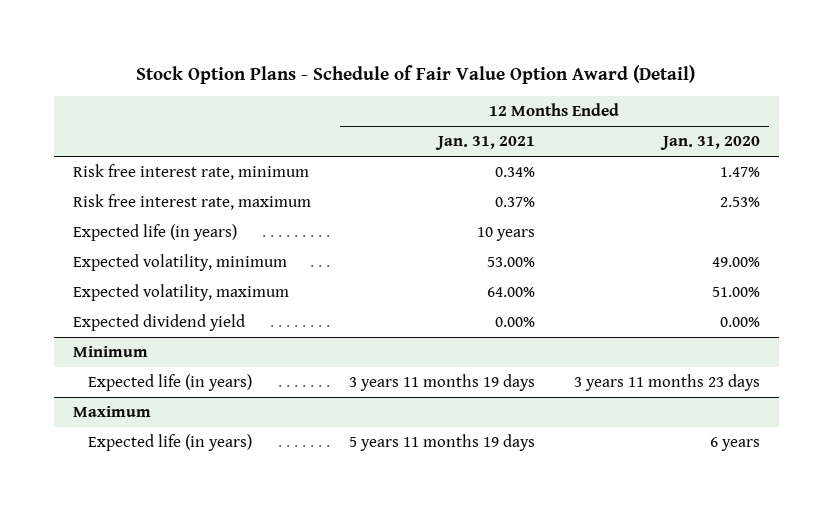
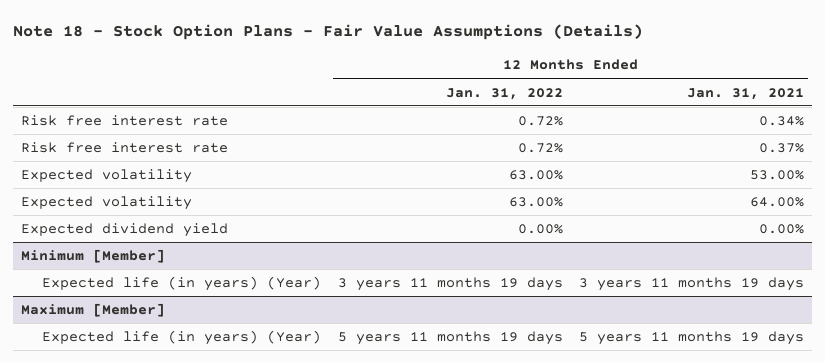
[136,64,696,84] Stock Option Plans - Schedule of Fair Value Option Award (Detail) -> [12,24,643,41] Note 18 - Stock Option Plans - Fair Value Assumptions (Details)
[659,136,760,151] Jan. 31, 2020 -> none
none -> [445,87,563,100] Jan. 31, 2022
[73,224,238,242] Expected life (in years) -> none
[73,164,310,181] Risk free interest rate, minimum -> [21,115,229,127] Risk free interest rate
[73,194,312,211] Risk free interest rate, maximum -> [21,142,229,154] Risk free interest rate
[73,254,288,272] Expected volatility, minimum -> [21,169,193,184] Expected volatility
[73,284,290,302] Expected volatility, maximum -> [21,196,193,211] Expected volatility
[73,346,149,358] Minimum -> [21,249,166,264] Minimum [Member]
[87,374,252,392] Expected life (in years) -> [42,276,322,292] Expected life (in years) (Year)
[73,406,152,418] Maximum -> [21,303,166,318] Maximum [Member]
[87,434,252,452] Expected life (in years) -> [42,330,322,346] Expected life (in years) (Year)

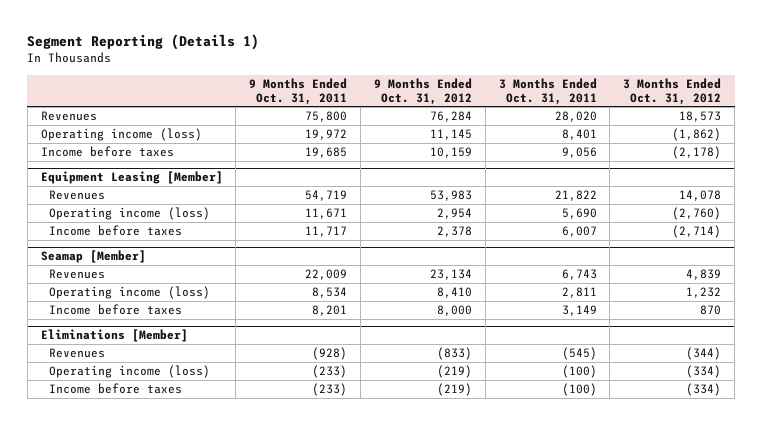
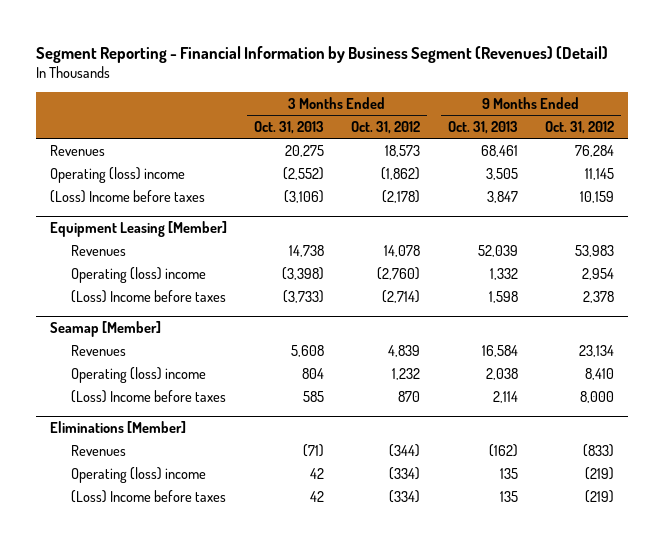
[27,34,260,51] Segment Reporting (Details 1) -> [36,45,609,63] Segment Reporting - Financial Information by Business Segment (Revenues) (Detail)
[249,77,348,105] 9 Months Ended Oct. 31, 2011 -> none
[498,77,597,105] 3 Months Ended Oct. 31, 2011 -> none
none -> [254,120,325,134] Oct. 31, 2013
none -> [447,120,518,134] Oct. 31, 2013
[40,128,202,142] Operating income (loss) -> [49,166,185,183] Operating (loss) income
[40,146,174,158] Income before taxes -> [49,189,205,203] (Loss) Income before taxes
[49,207,211,221] Operating income (loss) -> [70,266,206,283] Operating (loss) income
[49,225,183,237] Income before taxes -> [70,289,226,303] (Loss) Income before taxes
[49,286,211,300] Operating income (loss) -> [70,366,206,383] Operating (loss) income
[49,304,183,316] Income before taxes -> [70,389,226,403] (Loss) Income before taxes
[49,365,211,379] Operating income (loss) -> [70,466,206,483] Operating (loss) income
[49,383,183,395] Income before taxes -> [70,489,226,503] (Loss) Income before taxes

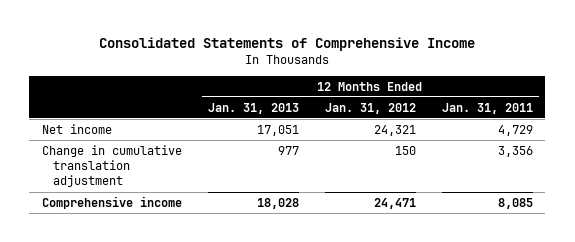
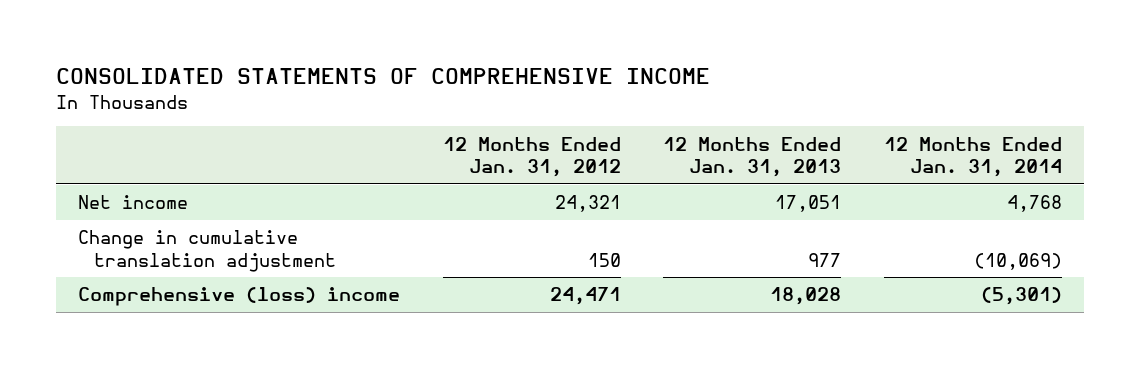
[99,36,476,51] Consolidated Statements of Comprehensive Income -> [56,68,711,85] CONSOLIDATED STATEMENTS OF COMPREHENSIVE INCOME
[441,102,533,114] Jan. 31, 2011 -> none
none -> [884,136,1063,178] 12 Months Ended Jan. 31, 2014
[42,195,183,209] Comprehensive income -> [77,287,400,307] Comprehensive (loss) income

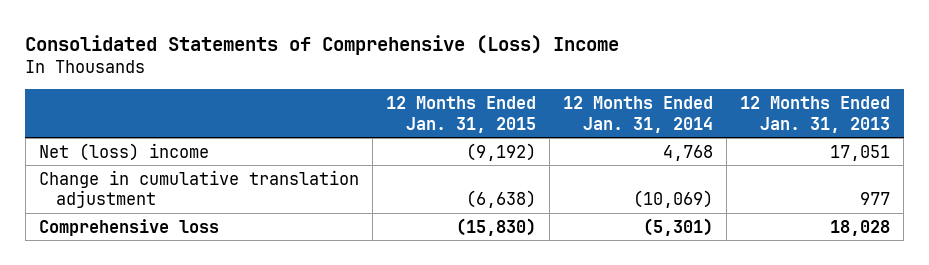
[56,68,711,85] CONSOLIDATED STATEMENTS OF COMPREHENSIVE INCOME -> [25,34,620,55] Consolidated Statements of Comprehensive (Loss) Income
[442,136,621,178] 12 Months Ended Jan. 31, 2012 -> none
none -> [385,96,536,133] 12 Months Ended Jan. 31, 2015
[77,195,188,210] Net income -> [38,142,209,161] Net (loss) income
[77,287,400,307] Comprehensive (loss) income -> [38,218,219,236] Comprehensive loss

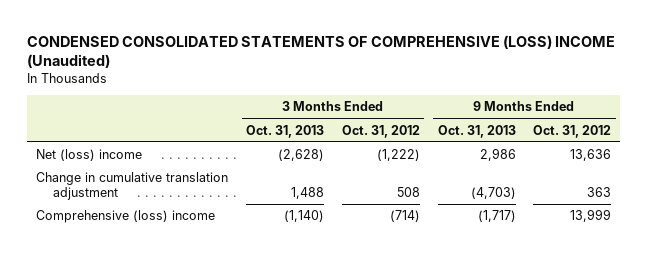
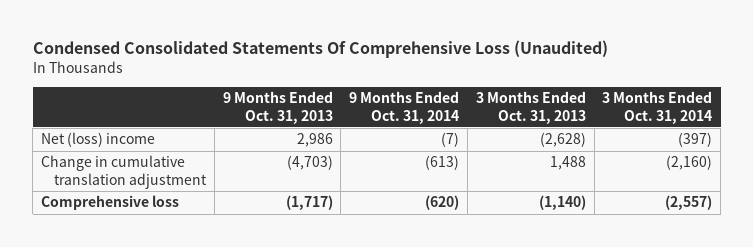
[27,34,616,69] CONDENSED CONSOLIDATED STATEMENTS OF COMPREHENSIVE (LOSS) INCOME (Unaudited) -> [32,40,608,59] Condensed Consolidated Statements Of Comprehensive Loss (Unaudited)
[341,124,420,138] Oct. 31, 2012 -> none
[533,124,612,138] Oct. 31, 2012 -> none
none -> [349,91,460,124] 9 Months Ended Oct. 31, 2014
none -> [602,91,713,124] 3 Months Ended Oct. 31, 2014
[36,210,216,224] Comprehensive (loss) income -> [40,195,179,211] Comprehensive loss

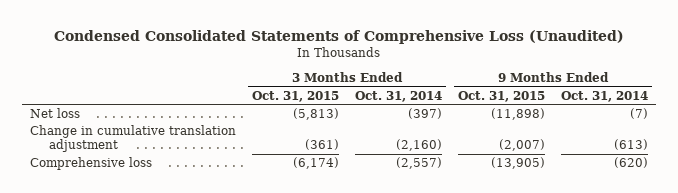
[32,40,608,59] Condensed Consolidated Statements Of Comprehensive Loss (Unaudited) -> [53,29,624,44] Condensed Consolidated Statements of Comprehensive Loss (Unaudited)
[222,91,333,124] 9 Months Ended Oct. 31, 2013 -> none
[475,91,586,124] 3 Months Ended Oct. 31, 2013 -> none
none -> [252,90,340,102] Oct. 31, 2015
none -> [457,90,545,102] Oct. 31, 2015
[40,132,155,148] Net (loss) income -> [30,108,81,119] Net loss

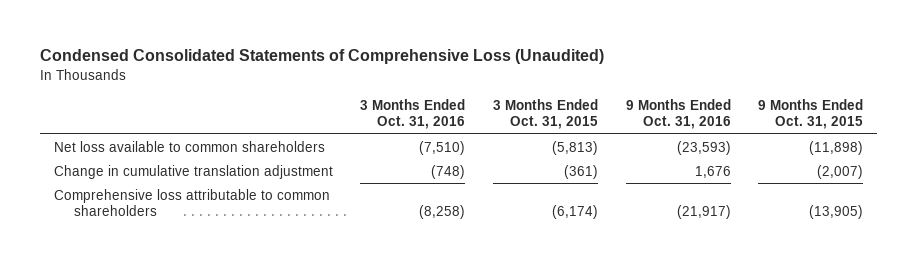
[354,90,442,102] Oct. 31, 2014 -> none
[560,90,648,102] Oct. 31, 2014 -> none
none -> [360,99,466,130] 3 Months Ended Oct. 31, 2016
none -> [625,99,731,130] 9 Months Ended Oct. 31, 2016
[30,108,81,119] Net loss -> [53,140,325,152] Net loss available to common shareholders
[30,157,153,171] Comprehensive loss -> [53,188,330,216] Comprehensive loss attributable to common shareholders

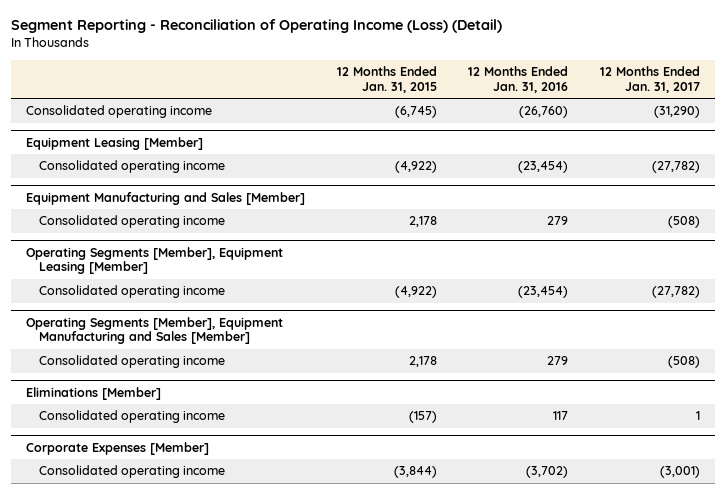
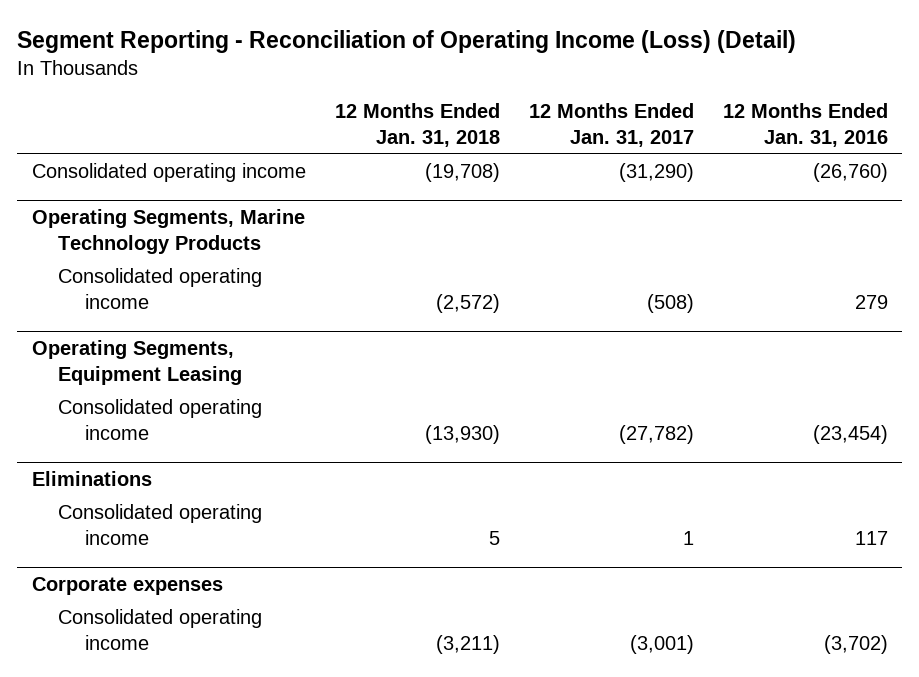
[336,66,437,94] 12 Months Ended Jan. 31, 2015 -> none
none -> [334,103,500,147] 12 Months Ended Jan. 31, 2018
[26,136,204,150] Equipment Leasing [Member] -> none
[38,160,225,174] Consolidated operating income -> none
[26,191,306,205] Equipment Manufacturing and Sales [Member] -> none
none -> [31,209,305,255] Operating Segments, Marine Technology Products
[26,246,284,275] Operating Segments [Member], Equipment Leasing [Member] -> [31,340,243,386] Operating Segments, Equipment Leasing
[26,316,284,345] Operating Segments [Member], Equipment Manufacturing and Sales [Member] -> none
[38,355,225,369] Consolidated operating income -> none
[26,386,162,400] Eliminations [Member] -> [31,471,152,487] Eliminations
[26,441,210,455] Corporate Expenses [Member] -> [31,577,223,596] Corporate expenses

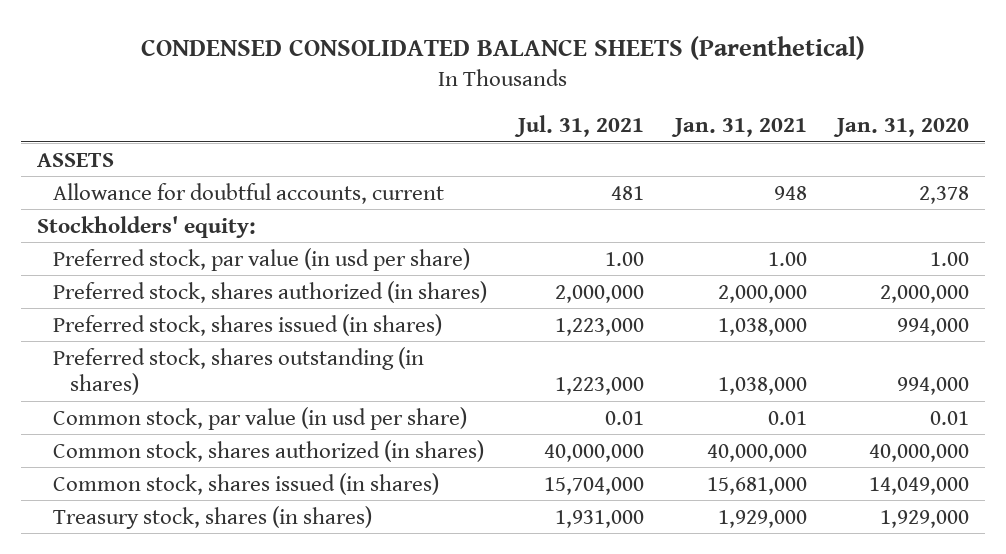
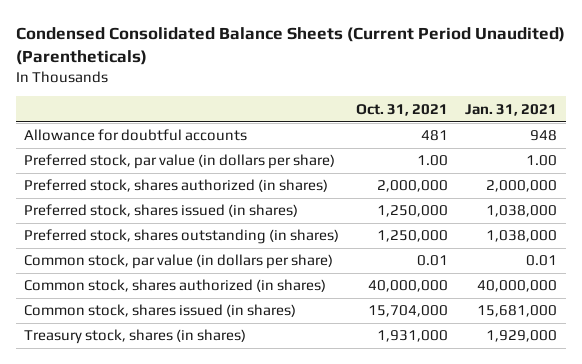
[141,36,866,61] CONDENSED CONSOLIDATED BALANCE SHEETS (Parenthetical) -> [15,26,565,65] Condensed Consolidated Balance Sheets (Current Period Unaudited) (Parentheticals)
[514,115,645,138] Jul. 31, 2021 -> none
[833,118,970,138] Jan. 31, 2020 -> none
none -> [356,103,449,116] Oct. 31, 2021
[36,152,114,167] ASSETS -> none
[36,215,256,238] Stockholders' equity: -> none
[53,182,445,204] Allowance for doubtful accounts, current -> [24,129,248,142] Allowance for doubtful accounts
[53,247,471,271] Preferred stock, par value (in usd per share) -> [24,154,336,170] Preferred stock, par value (in dollars per share)
[53,406,468,430] Common stock, par value (in usd per share) -> [24,254,334,270] Common stock, par value (in dollars per share)

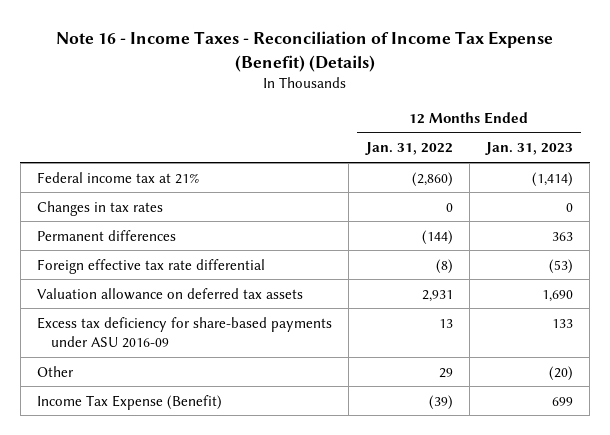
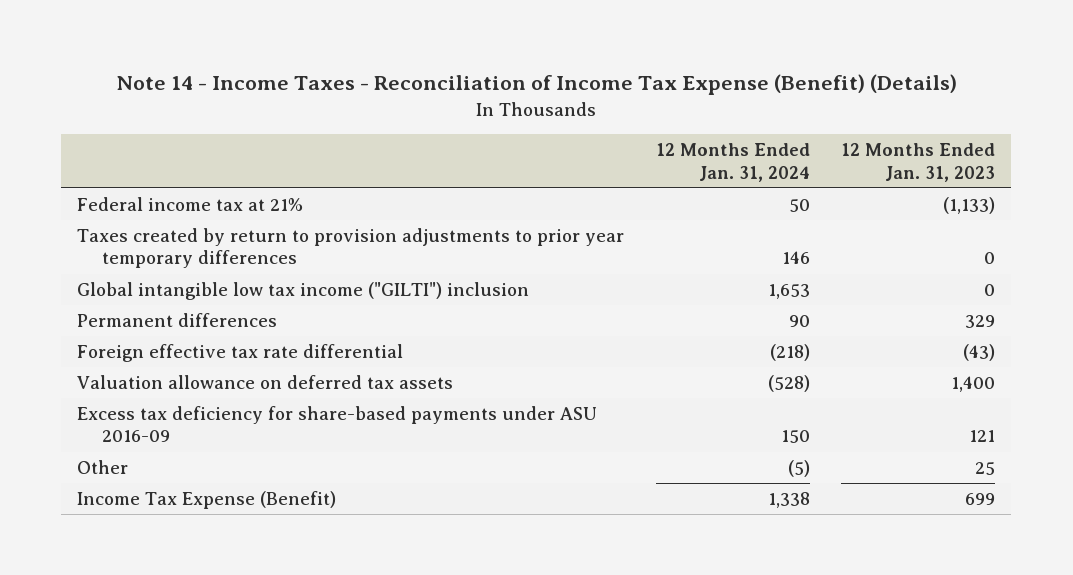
[56,31,554,72] Note 16 - Income Taxes - Reconciliation of Income Tax Expense (Benefit) (Details) -> [116,74,958,96] Note 14 - Income Taxes - Reconciliation of Income Tax Expense (Benefit) (Details)
[364,142,453,156] Jan. 31, 2022 -> none
none -> [655,143,810,182] 12 Months Ended Jan. 31, 2024
[37,200,164,216] Changes in tax rates -> none
[531,171,573,187] (1,414) -> [943,197,996,215] (1,133)
none -> [77,228,625,269] Taxes created by return to provision adjustments to prior year temporary differences
none -> [77,282,530,301] Global intangible low tax income ("GILTI") inclusion
[551,231,573,241] 363 -> [965,315,996,329] 329
[548,258,573,274] (53) -> [963,344,996,362] (43)
[541,289,573,302] 1,690 -> [951,376,996,393] 1,400
[551,318,573,328] 133 -> [969,430,996,443] 121
[548,365,573,381] (20) -> [975,462,996,476] 25

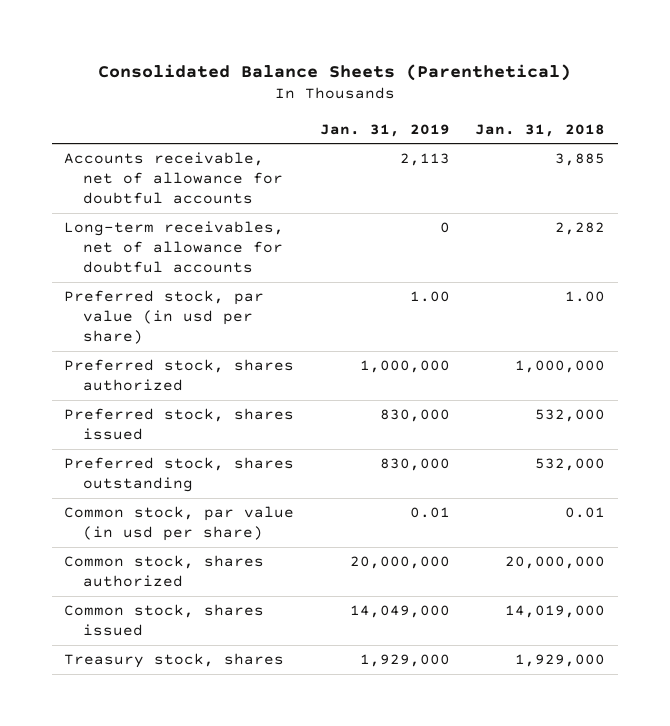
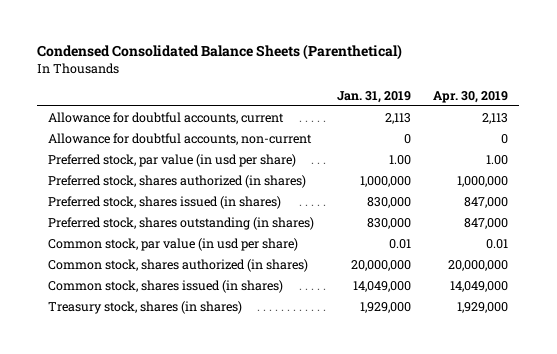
[97,63,571,81] Consolidated Balance Sheets (Parenthetical) -> [37,44,403,61] Condensed Consolidated Balance Sheets (Parenthetical)
[475,123,606,137] Jan. 31, 2018 -> none
none -> [433,91,509,104] Apr. 30, 2019
[64,152,283,204] Accounts receivable, net of allowance for doubtful accounts -> [48,111,285,124] Allowance for doubtful accounts, current
[64,221,285,273] Long-term receivables, net of allowance for doubtful accounts -> [48,132,313,145] Allowance for doubtful accounts, non-current
[64,359,295,392] Preferred stock, shares authorized -> [48,174,307,188] Preferred stock, shares authorized (in shares)
[64,408,295,441] Preferred stock, shares issued -> [48,195,282,209] Preferred stock, shares issued (in shares)
[64,457,295,493] Preferred stock, shares outstanding -> [48,216,315,230] Preferred stock, shares outstanding (in shares)
[64,555,265,588] Common stock, shares authorized -> [48,258,309,272] Common stock, shares authorized (in shares)
[64,604,265,637] Common stock, shares issued -> [48,279,284,293] Common stock, shares issued (in shares)
[64,653,285,669] Treasury stock, shares -> [48,300,243,314] Treasury stock, shares (in shares)

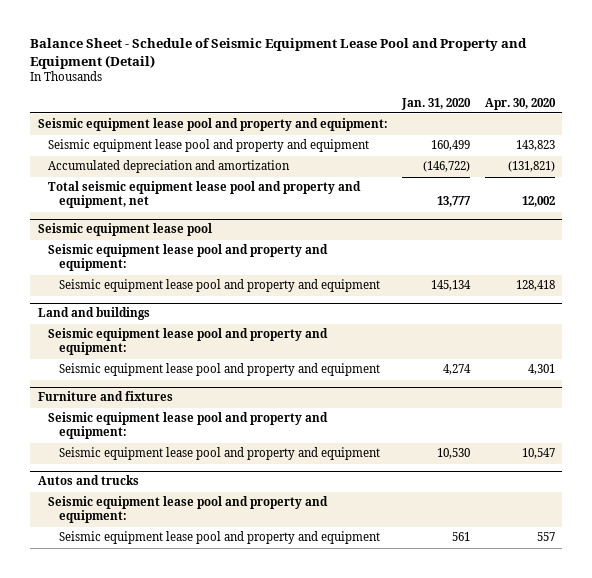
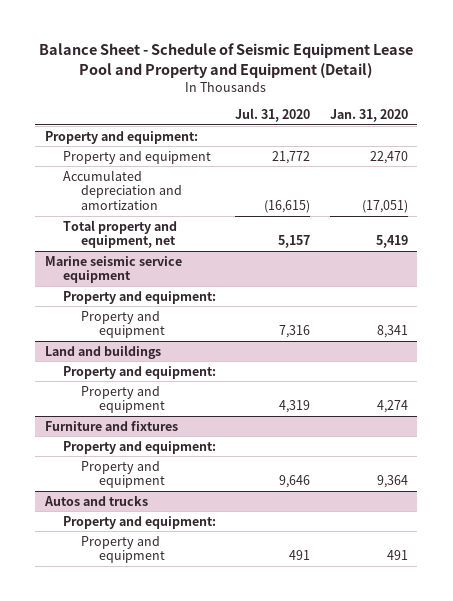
[484,97,556,110] Apr. 30, 2020 -> none
none -> [235,108,311,123] Jul. 31, 2020
[37,118,388,132] Seismic equipment lease pool and property and equipment: -> [44,130,198,144] Property and equipment:
[48,139,370,153] Seismic equipment lease pool and property and equipment -> [62,150,211,164] Property and equipment
[431,140,471,152] 160,499 -> [369,150,408,164] 22,470
[423,161,471,173] (146,722) -> [361,200,408,214] (17,051)
[48,181,362,209] Total seismic equipment lease pool and property and equipment, net -> [62,219,177,249] Total property and equipment, net
[437,196,472,208] 13,777 -> [375,235,408,249] 5,419
[37,223,212,237] Seismic equipment lease pool -> [44,255,182,284] Marine seismic service equipment
[48,244,329,272] Seismic equipment lease pool and property and equipment: -> [62,290,216,304] Property and equipment:
[58,279,380,293] Seismic equipment lease pool and property and equipment -> [80,310,166,339] Property and equipment
[431,280,472,292] 145,134 -> [376,325,408,339] 8,341
[48,328,329,356] Seismic equipment lease pool and property and equipment: -> [62,365,216,379] Property and equipment:
[58,363,380,377] Seismic equipment lease pool and property and equipment -> [80,385,166,414] Property and equipment
[48,412,329,440] Seismic equipment lease pool and property and equipment: -> [62,440,216,454] Property and equipment:
[58,447,380,461] Seismic equipment lease pool and property and equipment -> [80,460,166,489] Property and equipment
[437,448,471,460] 10,530 -> [376,475,408,489] 9,364
[48,496,329,524] Seismic equipment lease pool and property and equipment: -> [62,515,216,529] Property and equipment:
[58,531,380,545] Seismic equipment lease pool and property and equipment -> [80,535,166,564] Property and equipment
[452,532,471,542] 561 -> [386,550,408,561] 491

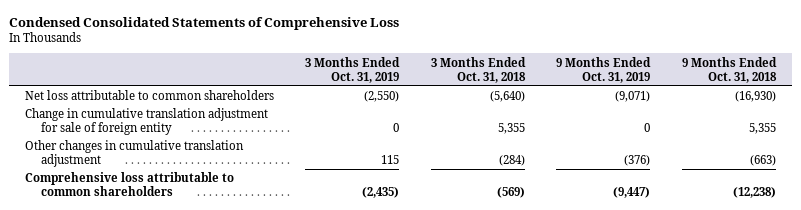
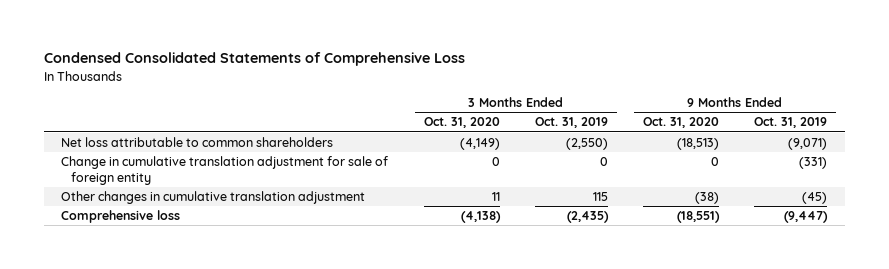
[430,56,526,83] 3 Months Ended Oct. 31, 2018 -> none
[681,56,777,83] 9 Months Ended Oct. 31, 2018 -> none
none -> [423,117,500,129] Oct. 31, 2020
none -> [643,117,720,129] Oct. 31, 2020
[644,123,651,133] 0 -> [799,157,828,170] (331)
[624,155,651,167] (376) -> [802,192,828,205] (45)
[24,172,234,197] Comprehensive loss attributable to common shareholders -> [61,210,181,224] Comprehensive loss

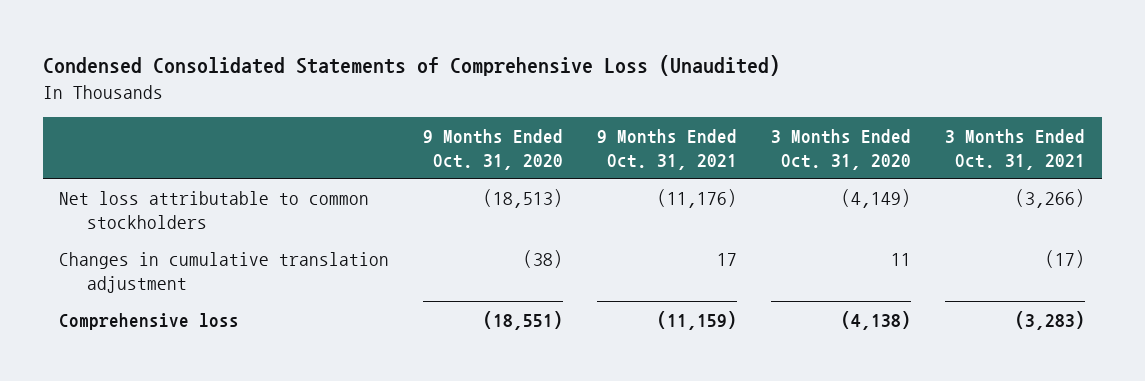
[43,52,465,67] Condensed Consolidated Statements of Comprehensive Loss -> [42,55,780,77] Condensed Consolidated Statements of Comprehensive Loss (Unaudited)
[534,117,608,129] Oct. 31, 2019 -> none
[754,117,828,129] Oct. 31, 2019 -> none
none -> [597,128,738,170] 9 Months Ended Oct. 31, 2021
none -> [945,128,1086,170] 3 Months Ended Oct. 31, 2021
[61,156,389,186] Change in cumulative translation adjustment for sale of foreign entity -> none
[61,137,334,148] Net loss attributable to common shareholders -> [59,190,370,229] Net loss attributable to common stockholders
[61,191,366,205] Other changes in cumulative translation adjustment -> [59,251,390,293] Changes in cumulative translation adjustment

